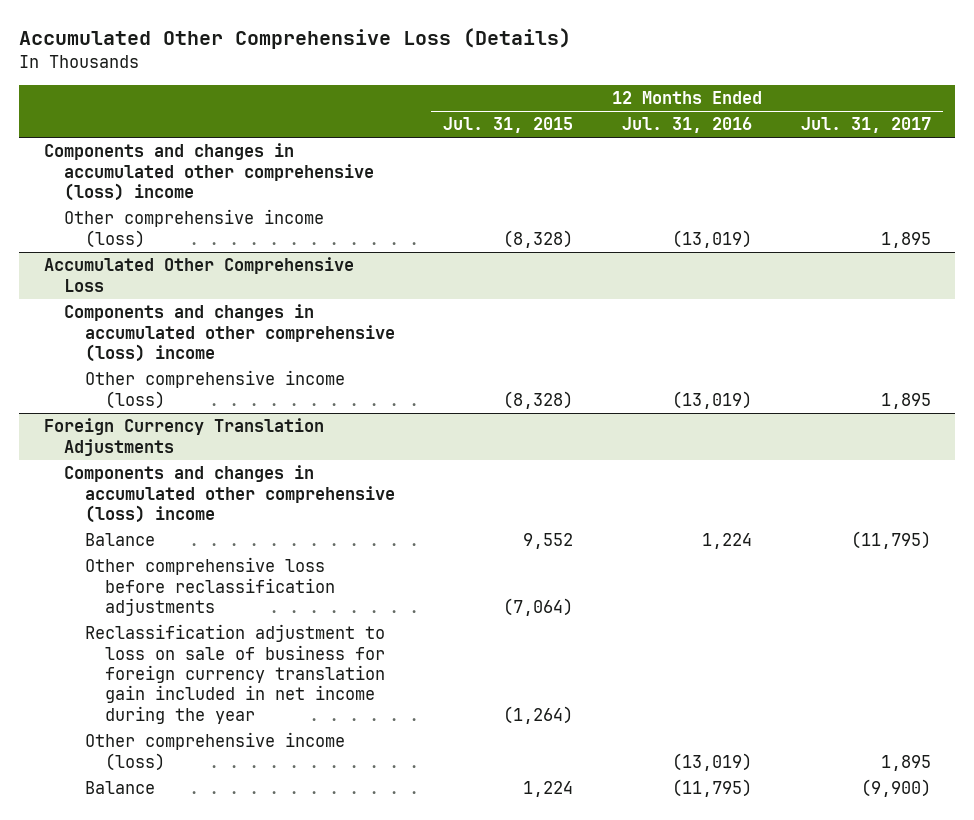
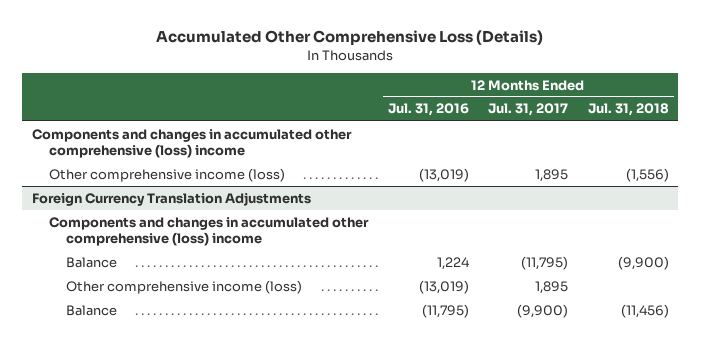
[443,117,574,134] Jul. 31, 2015 -> none
none -> [587,103,669,117] Jul. 31, 2018
[43,257,354,292] Accumulated Other Comprehensive Loss -> none
[64,304,395,363] Components and changes in accumulated other comprehensive (loss) income -> none
[84,370,345,409] Other comprehensive income (loss) -> none
[84,557,336,617] Other comprehensive loss before reclassification adjustments -> none
[84,624,386,724] Reclassification adjustment to loss on sale of business for foreign currency translation gain included in net income during the year -> none

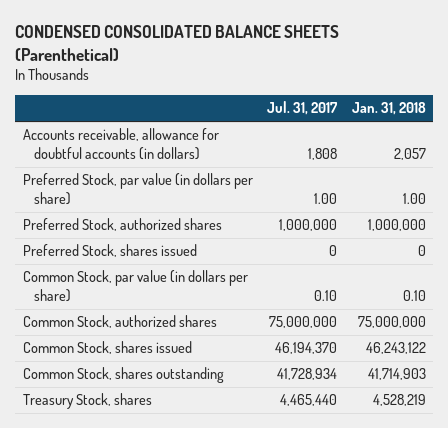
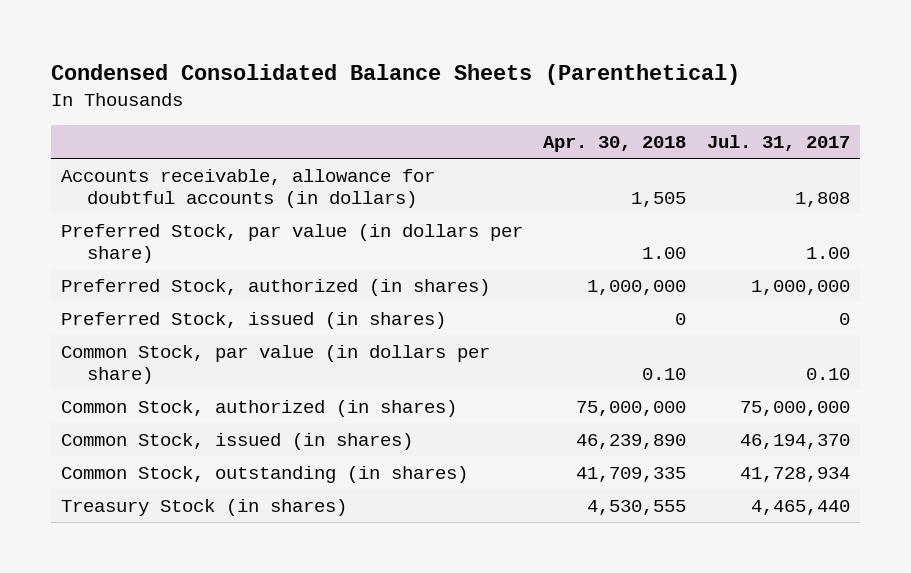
[15,24,340,61] CONDENSED CONSOLIDATED BALANCE SHEETS (Parenthetical) -> [50,64,740,86] Condensed Consolidated Balance Sheets (Parenthetical)
[351,102,426,116] Jan. 31, 2018 -> none
none -> [543,135,687,152] Apr. 30, 2018
[22,218,222,232] Preferred Stock, authorized shares -> [60,278,490,296] Preferred Stock, authorized (in shares)
[22,244,197,258] Preferred Stock, shares issued -> [60,311,446,329] Preferred Stock, issued (in shares)
[22,315,217,329] Common Stock, authorized shares -> [60,399,457,417] Common Stock, authorized (in shares)
[22,341,192,355] Common Stock, shares issued -> [60,432,413,450] Common Stock, issued (in shares)
[22,367,224,384] Common Stock, shares outstanding -> [60,465,468,483] Common Stock, outstanding (in shares)
[22,393,152,410] Treasury Stock, shares -> [60,498,347,516] Treasury Stock (in shares)

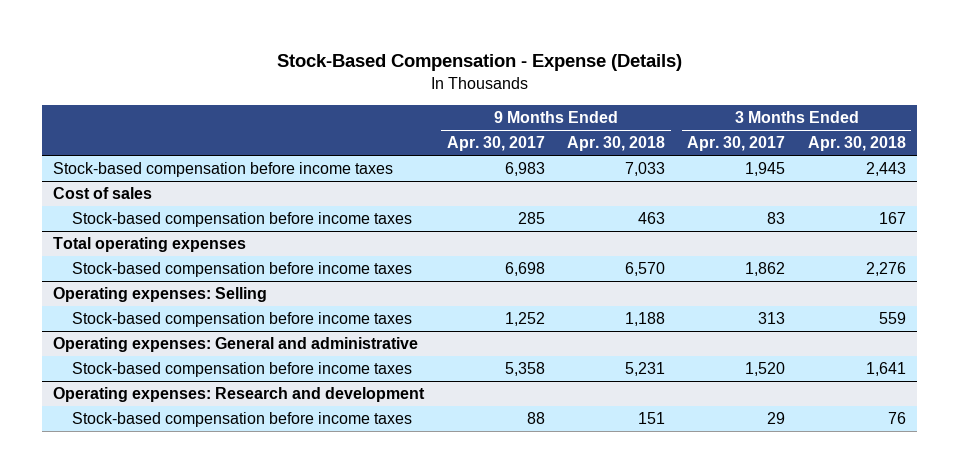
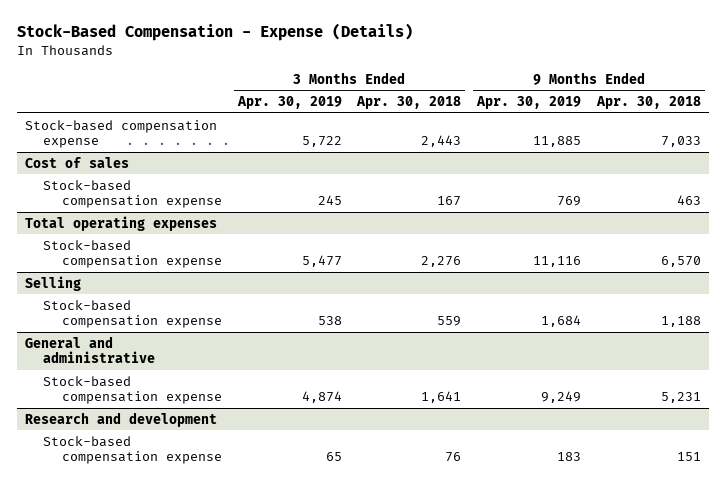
[446,136,545,152] Apr. 30, 2017 -> none
[687,136,786,152] Apr. 30, 2017 -> none
none -> [236,96,342,110] Apr. 30, 2019
none -> [476,96,582,110] Apr. 30, 2019
[53,162,394,178] Stock-based compensation before income taxes -> [24,119,217,149] Stock-based compensation expense
[72,212,413,228] Stock-based compensation before income taxes -> [43,179,222,209] Stock-based compensation expense
[72,262,413,278] Stock-based compensation before income taxes -> [43,239,222,269] Stock-based compensation expense
[53,287,268,303] Operating expenses: Selling -> [24,275,81,291] Selling
[72,312,413,328] Stock-based compensation before income taxes -> [43,299,222,329] Stock-based compensation expense
[53,337,419,353] Operating expenses: General and administrative -> [24,335,156,364] General and administrative
[72,362,413,378] Stock-based compensation before income taxes -> [43,375,222,405] Stock-based compensation expense
[53,387,426,403] Operating expenses: Research and development -> [24,411,217,427] Research and development
[72,412,413,428] Stock-based compensation before income taxes -> [43,435,222,465] Stock-based compensation expense

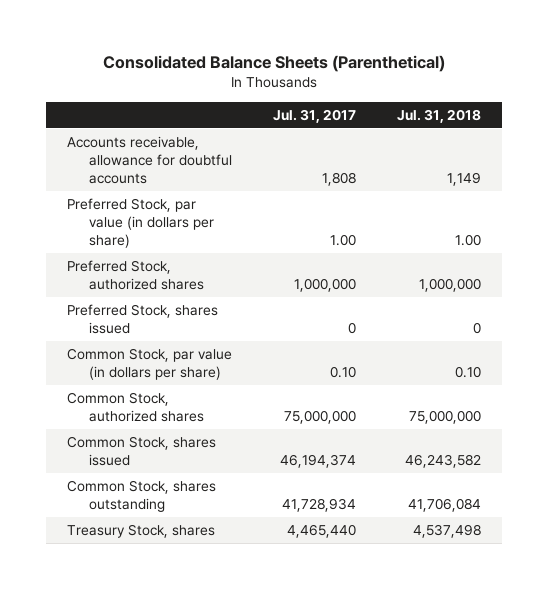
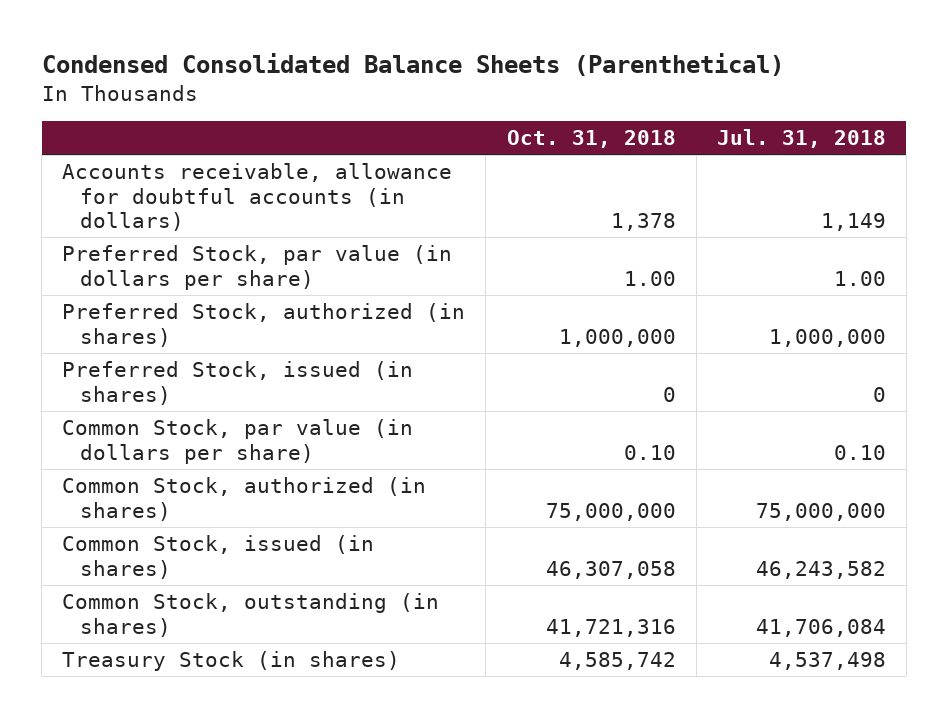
[102,55,445,73] Consolidated Balance Sheets (Parenthetical) -> [41,53,784,77] Condensed Consolidated Balance Sheets (Parenthetical)
[273,108,357,123] Jul. 31, 2017 -> none
none -> [506,129,676,148] Oct. 31, 2018
[66,136,232,184] Accounts receivable, allowance for doubtful accounts -> [62,162,453,232] Accounts receivable, allowance for doubtful accounts (in dollars)
[66,260,204,290] Preferred Stock, authorized shares -> [62,302,466,347] Preferred Stock, authorized (in shares)
[66,304,218,334] Preferred Stock, shares issued -> [62,360,414,405] Preferred Stock, issued (in shares)
[66,392,204,422] Common Stock, authorized shares -> [62,476,427,521] Common Stock, authorized (in shares)
[66,436,216,466] Common Stock, shares issued -> [62,534,375,579] Common Stock, issued (in shares)
[66,480,216,512] Common Stock, shares outstanding -> [62,592,440,637] Common Stock, outstanding (in shares)
[66,524,215,539] Treasury Stock, shares -> [62,650,401,671] Treasury Stock (in shares)

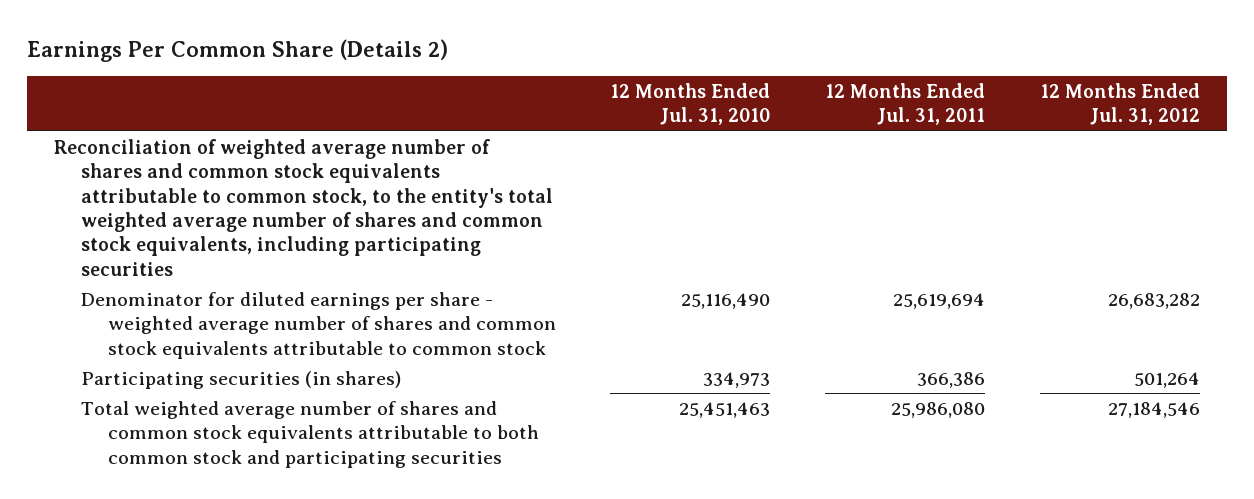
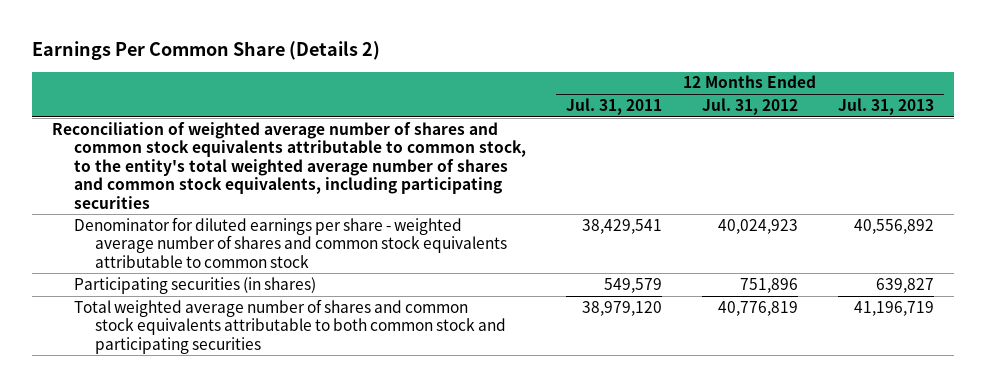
[610,82,771,126] 12 Months Ended Jul. 31, 2010 -> none
none -> [837,98,934,116] Jul. 31, 2013
[893,292,986,309] 25,619,694 -> [581,218,662,234] 38,429,541
[1108,292,1201,309] 26,683,282 -> [717,218,798,234] 40,024,923
[917,371,986,388] 366,386 -> [603,277,662,293] 549,579
[1134,371,1201,388] 501,264 -> [739,277,798,293] 751,896
[891,401,986,418] 25,986,080 -> [581,300,662,316] 38,979,120
[1108,401,1201,418] 27,184,546 -> [717,300,798,316] 40,776,819

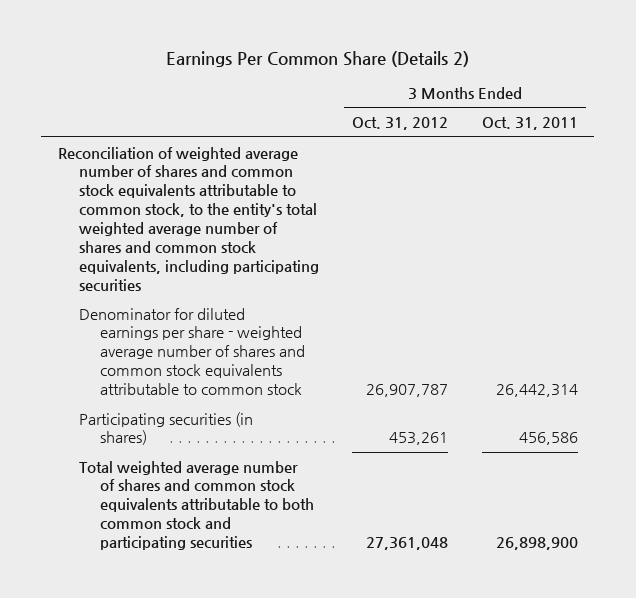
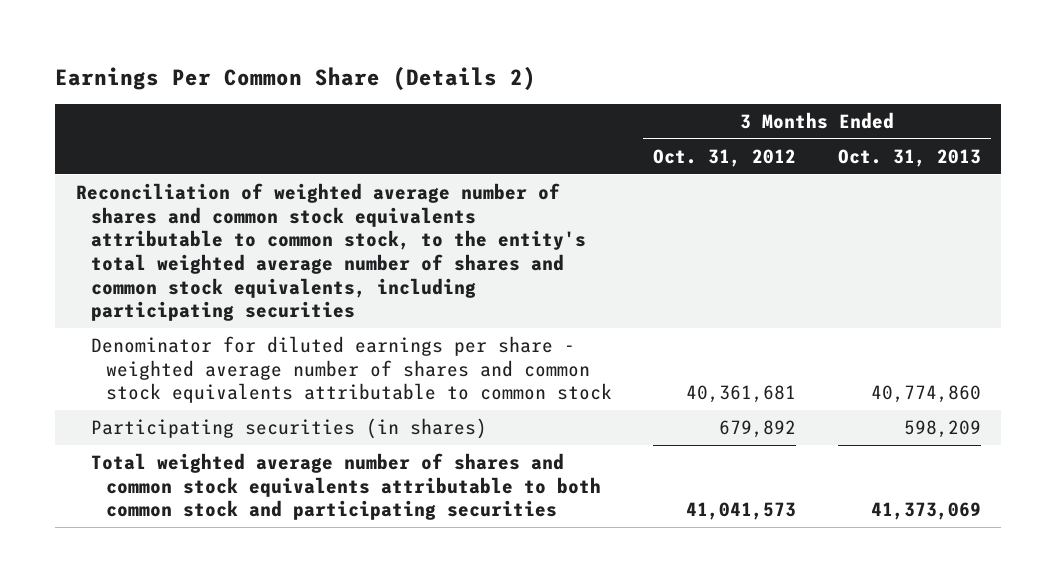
[481,117,578,131] Oct. 31, 2011 -> none
none -> [837,148,981,167] Oct. 31, 2013
[366,384,449,398] 26,907,787 -> [686,385,797,404] 40,361,681
[389,432,449,446] 453,261 -> [719,420,797,439] 679,892
[366,537,449,551] 27,361,048 -> [686,502,797,521] 41,041,573

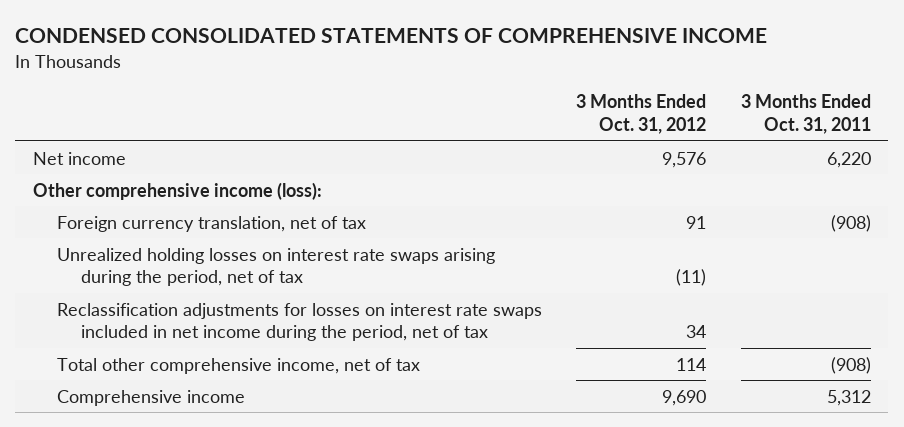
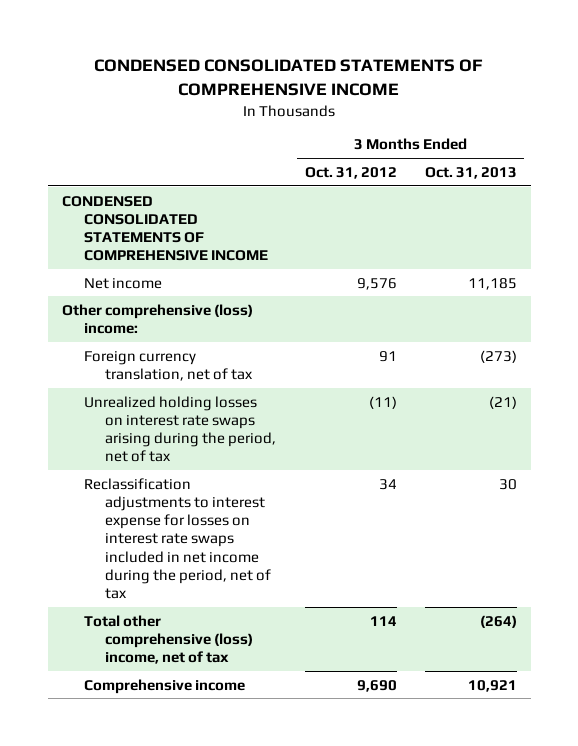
[740,94,871,135] 3 Months Ended Oct. 31, 2011 -> none
none -> [424,166,517,179] Oct. 31, 2013
none -> [61,195,268,262] CONDENSED CONSOLIDATED STATEMENTS OF COMPREHENSIVE INCOME
[32,181,322,200] Other comprehensive income (loss): -> [61,303,253,334] Other comprehensive (loss) income:
[56,302,542,342] Reclassification adjustments for losses on interest rate swaps included in net income during the period, net of tax -> [83,477,272,600] Reclassification adjustments to interest expense for losses on interest rate swaps included in net income during the period, net of tax
[56,357,420,374] Total other comprehensive income, net of tax -> [83,614,254,665] Total other comprehensive (loss) income, net of tax

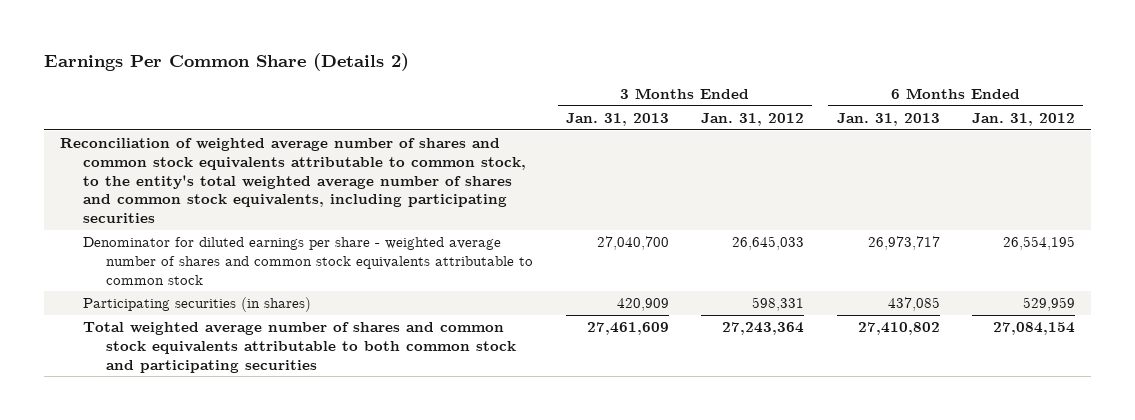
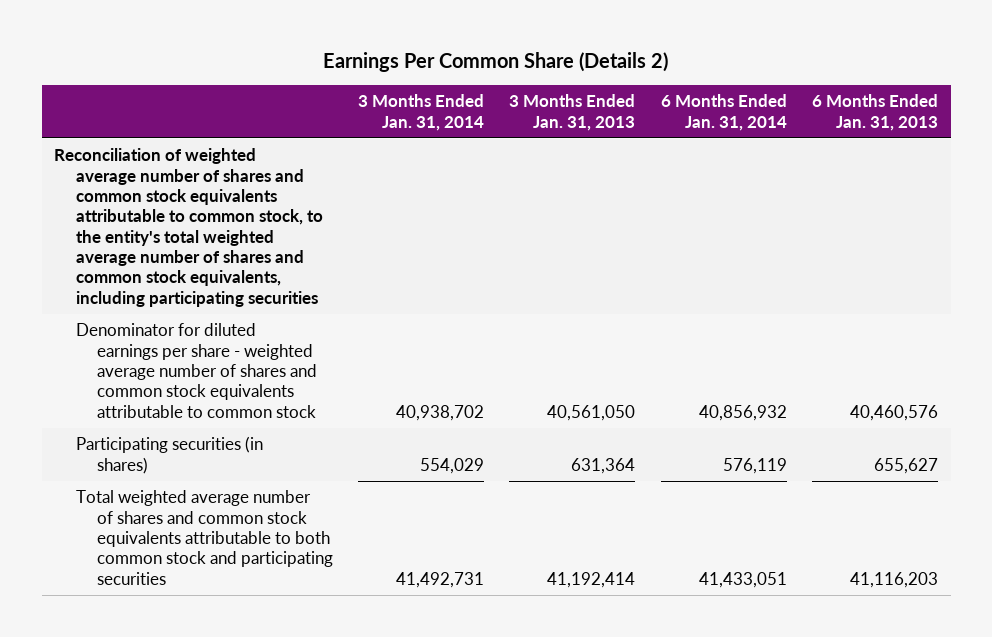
[701,112,805,126] Jan. 31, 2012 -> none
[972,112,1076,126] Jan. 31, 2012 -> none
none -> [358,94,485,131] 3 Months Ended Jan. 31, 2014
none -> [660,94,787,131] 6 Months Ended Jan. 31, 2014
[596,236,669,251] 27,040,700 -> [547,404,636,421] 40,561,050
[867,236,940,251] 26,973,717 -> [850,404,939,421] 40,460,576
[616,298,669,312] 420,909 -> [571,457,636,474] 631,364
[887,297,940,312] 437,085 -> [874,457,939,474] 655,627
[586,322,669,336] 27,461,609 -> [547,571,636,588] 41,192,414
[857,322,940,336] 27,410,802 -> [850,571,939,588] 41,116,203

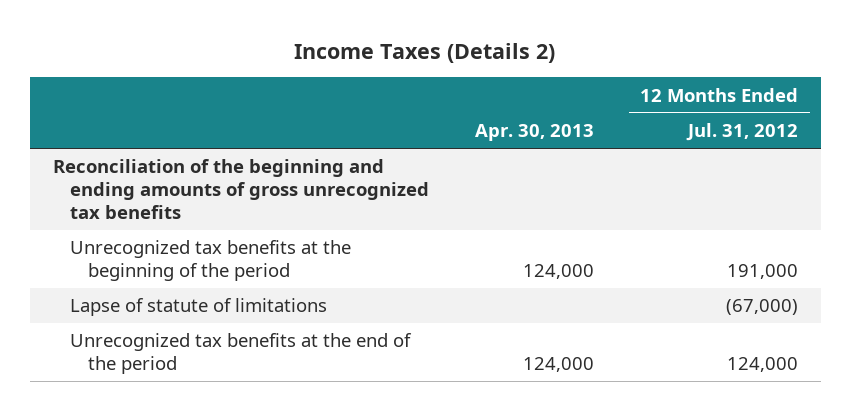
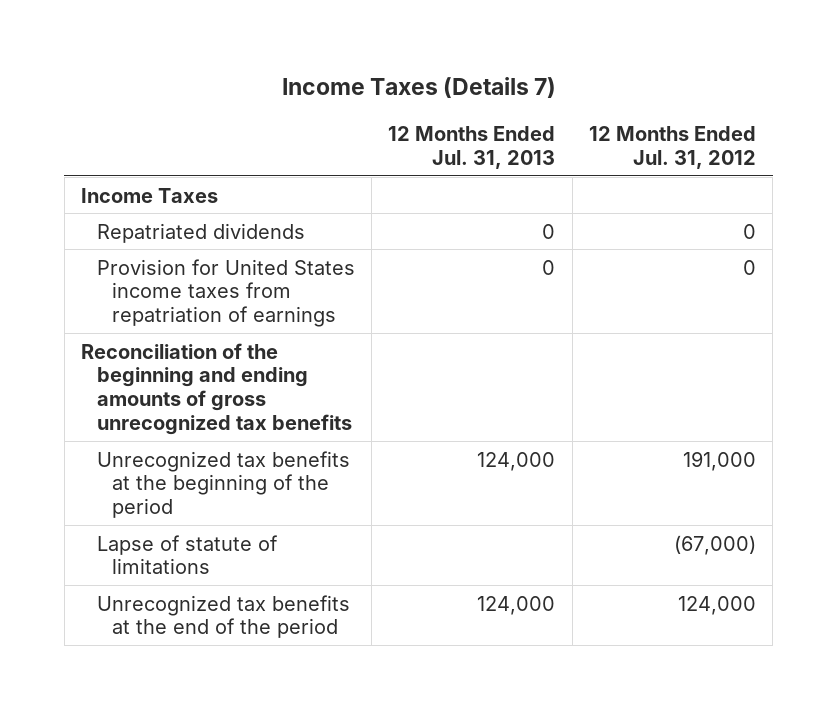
[294,42,556,63] Income Taxes (Details 2) -> [281,77,556,99] Income Taxes (Details 7)
[475,124,595,142] Apr. 30, 2013 -> none
none -> [388,125,556,169] 12 Months Ended Jul. 31, 2013
none -> [81,187,219,203] Income Taxes
none -> [96,222,305,243] Repatriated dividends
none -> [96,258,355,328] Provision for United States income taxes from repatriation of earnings

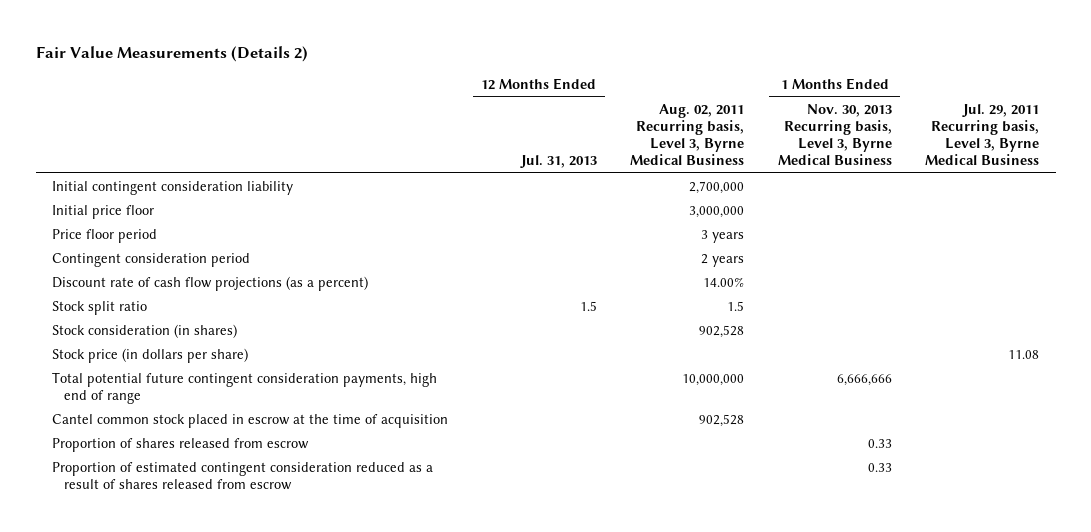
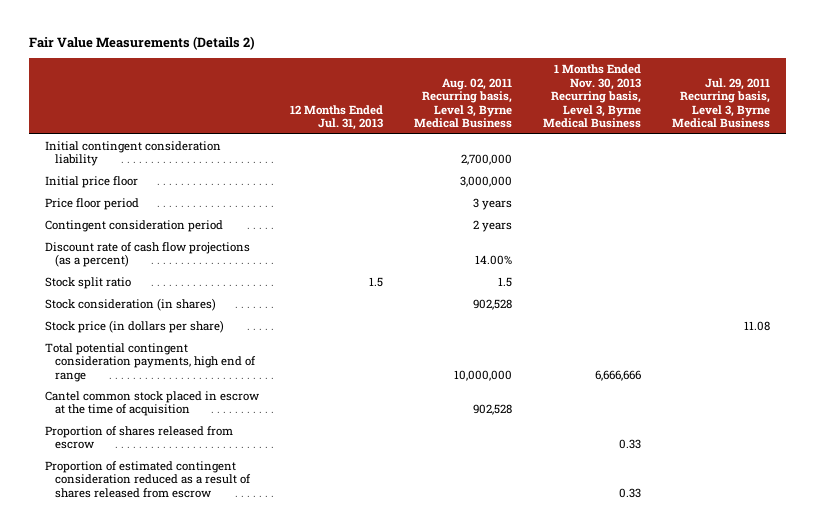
[52,371,438,405] Total potential future contingent consideration payments, high end of range -> [44,342,257,382] Total potential contingent consideration payments, high end of range

